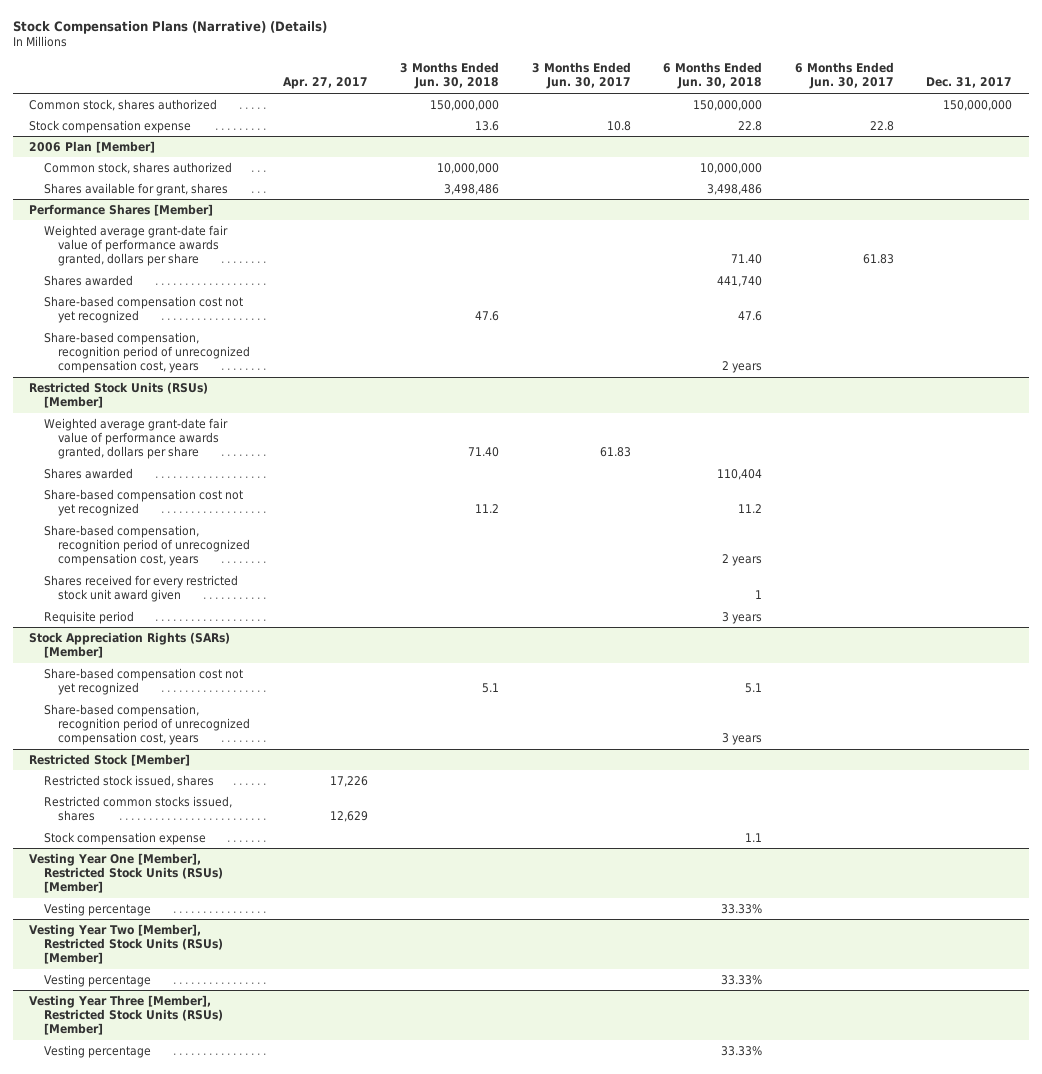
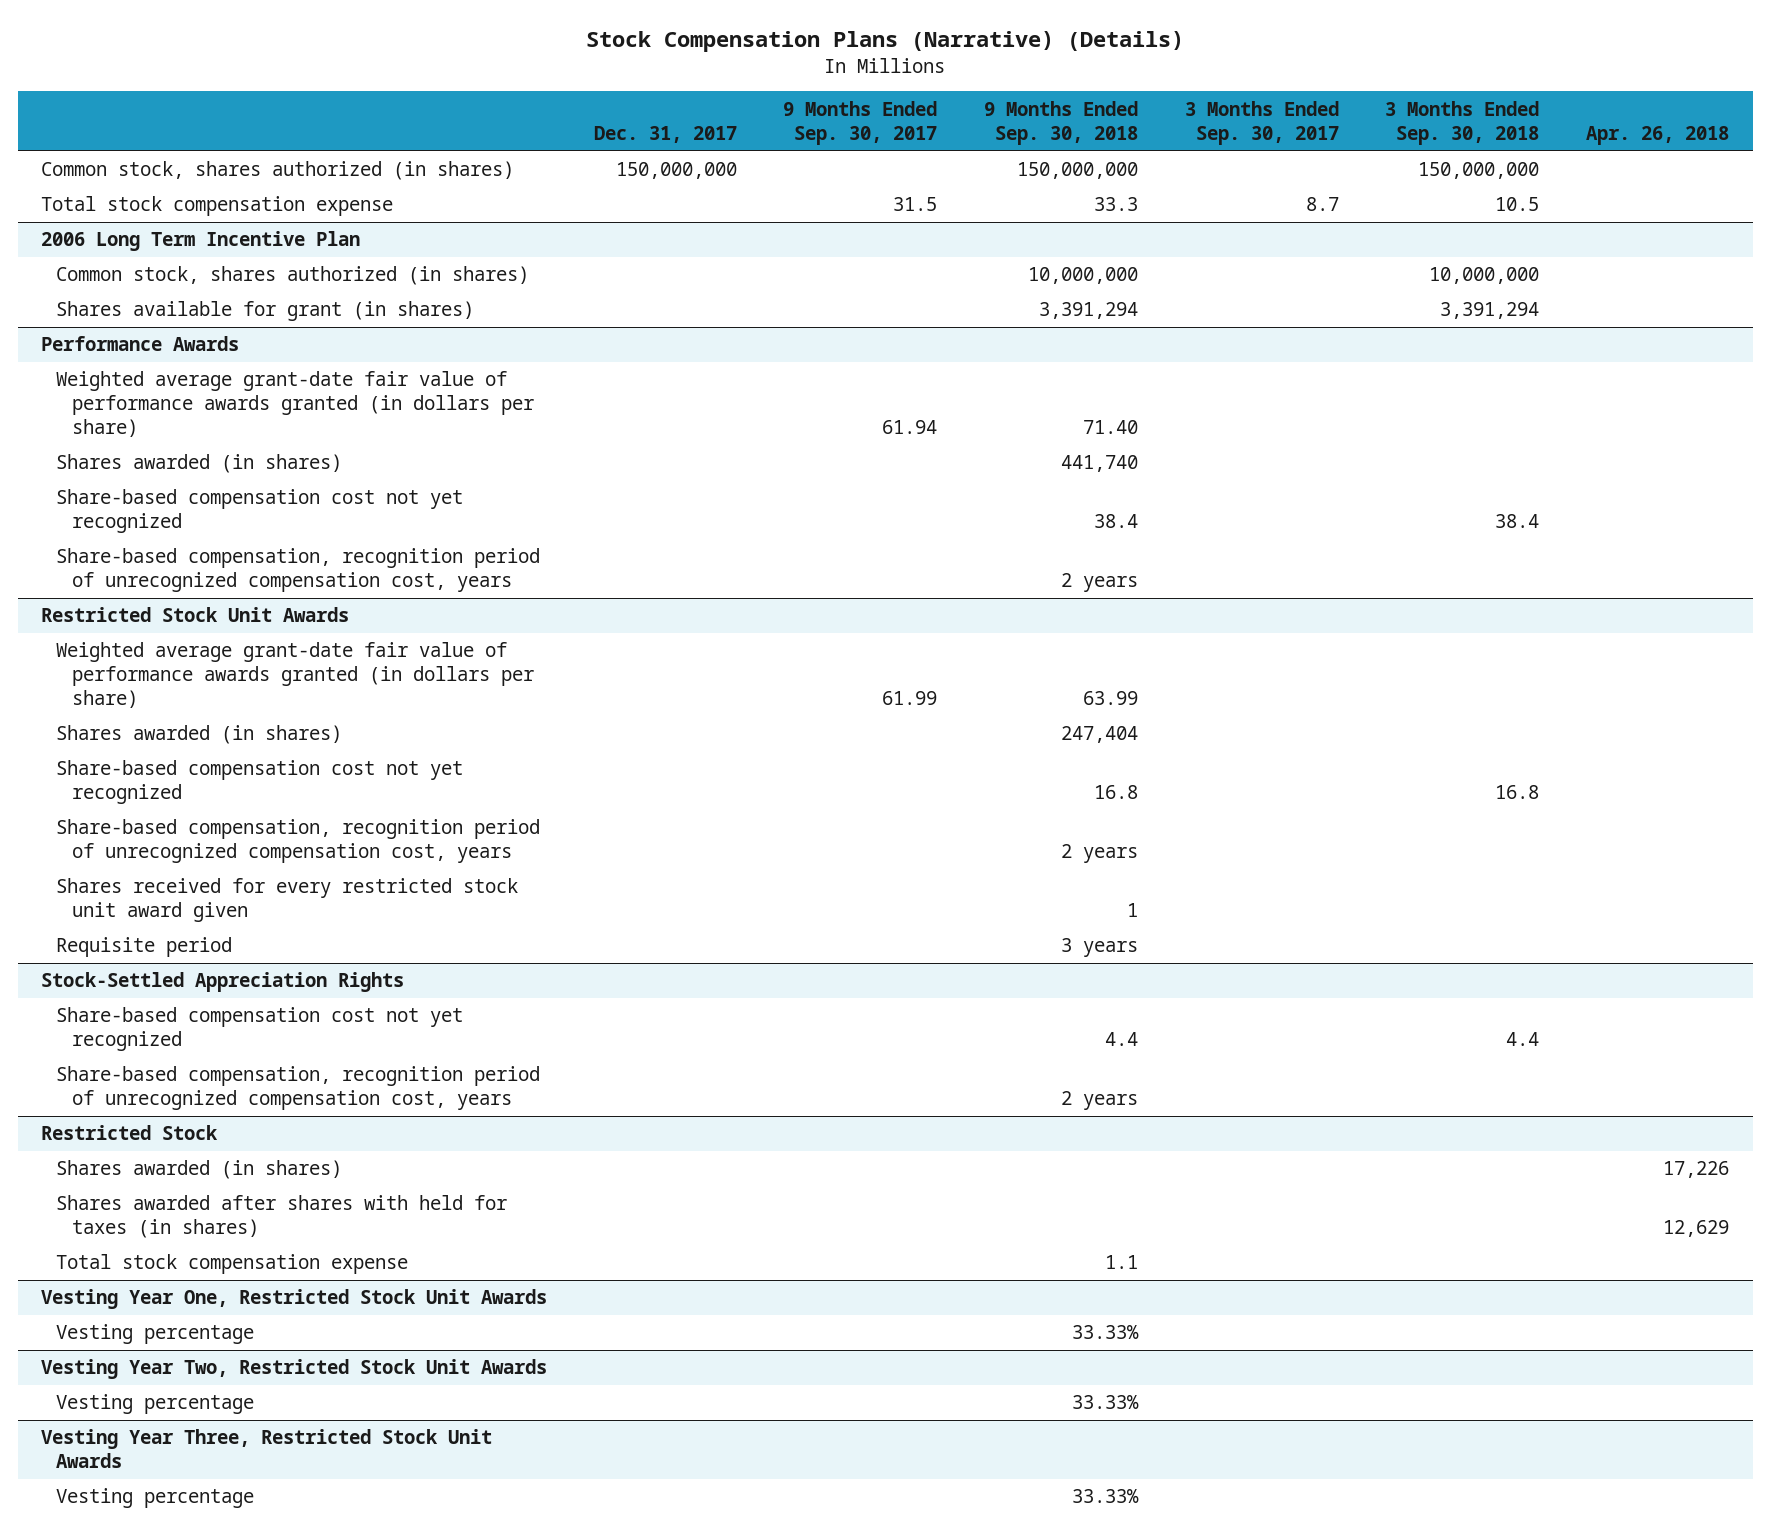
[282,77,368,90] Apr. 27, 2017 -> none
[400,62,500,90] 3 Months Ended Jun. 30, 2018 -> none
[531,62,631,90] 3 Months Ended Jun. 30, 2017 -> none
[663,62,763,90] 6 Months Ended Jun. 30, 2018 -> none
[794,62,894,90] 6 Months Ended Jun. 30, 2017 -> none
none -> [783,100,938,145] 9 Months Ended Sep. 30, 2017
none -> [984,100,1139,145] 9 Months Ended Sep. 30, 2018
none -> [1184,100,1339,145] 3 Months Ended Sep. 30, 2017
none -> [1385,100,1540,145] 3 Months Ended Sep. 30, 2018
none -> [1586,125,1730,145] Apr. 26, 2018
[29,98,218,111] Common stock, shares authorized -> [40,161,514,181] Common stock, shares authorized (in shares)
[29,119,192,133] Stock compensation expense -> [40,196,393,217] Total stock compensation expense
[29,140,156,153] 2006 Plan [Member] -> [40,231,360,252] 2006 Long Term Incentive Plan
[43,161,232,174] Common stock, shares authorized -> [56,266,530,286] Common stock, shares authorized (in shares)
[43,182,228,196] Shares available for grant, shares -> [56,301,475,322] Shares available for grant (in shares)
[29,203,214,216] Performance Shares [Member] -> [40,336,239,352] Performance Awards
[43,224,228,267] Weighted average grant-date fair value of performance awards granted, dollars per share -> [56,371,534,438] Weighted average grant-date fair value of performance awards granted (in dollars per share)
[43,274,133,286] Shares awarded -> [56,454,343,474] Shares awarded (in shares)
[29,381,209,408] Restricted Stock Units (RSUs) [Member] -> [40,607,349,623] Restricted Stock Unit Awards
[43,417,228,460] Weighted average grant-date fair value of performance awards granted, dollars per share -> [56,642,534,709] Weighted average grant-date fair value of performance awards granted (in dollars per share)
[43,467,133,479] Shares awarded -> [56,725,343,745] Shares awarded (in shares)
[29,631,231,658] Stock Appreciation Rights (SARs) [Member] -> [40,972,404,993] Stock-Settled Appreciation Rights
[29,753,191,766] Restricted Stock [Member] -> [40,1125,218,1141] Restricted Stock
[43,774,214,787] Restricted stock issued, shares -> [56,1160,343,1180] Shares awarded (in shares)
[43,795,232,821] Restricted common stocks issued, shares -> [56,1195,508,1239] Shares awarded after shares with held for taxes (in shares)
[43,831,206,845] Stock compensation expense -> [56,1254,409,1275] Total stock compensation expense
[29,852,223,894] Vesting Year One [Member], Restricted Stock Units (RSUs) [Member] -> [40,1289,547,1310] Vesting Year One, Restricted Stock Unit Awards
[29,923,223,965] Vesting Year Two [Member], Restricted Stock Units (RSUs) [Member] -> [40,1359,547,1380] Vesting Year Two, Restricted Stock Unit Awards
[29,994,223,1036] Vesting Year Three [Member], Restricted Stock Units (RSUs) [Member] -> [40,1429,492,1469] Vesting Year Three, Restricted Stock Unit Awards

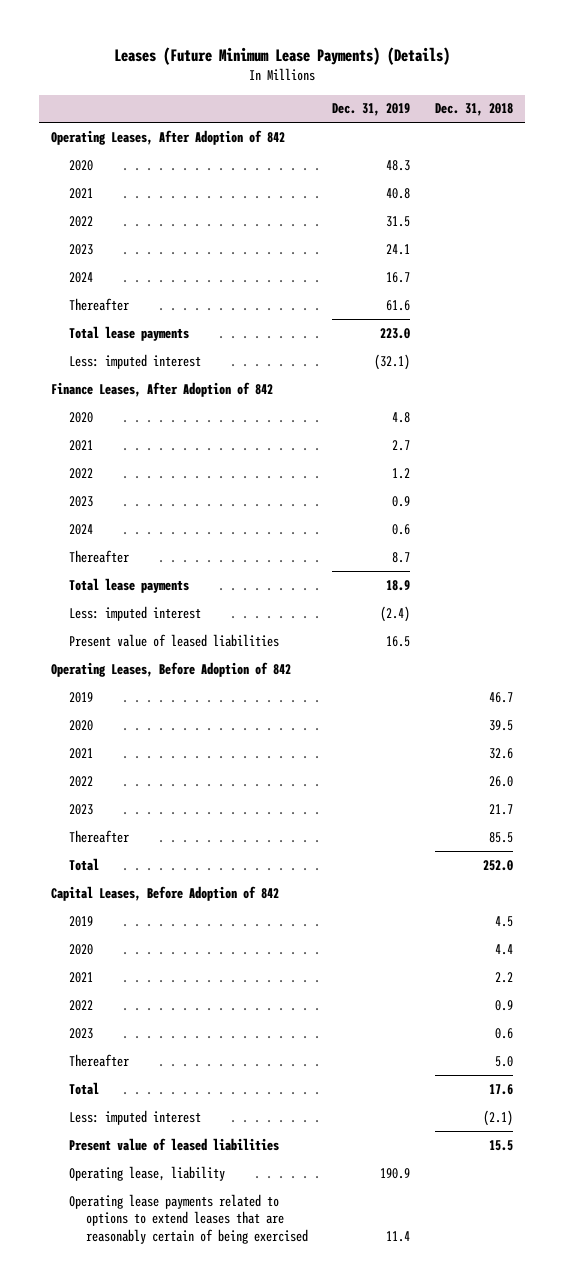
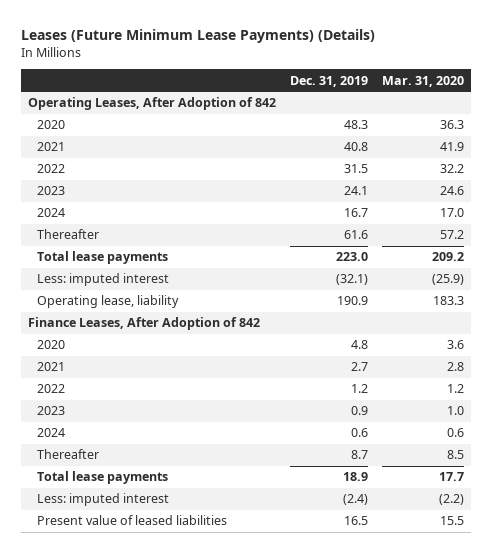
[434,103,513,117] Dec. 31, 2018 -> none
none -> [382,75,465,87] Mar. 31, 2020
[68,1165,225,1181] Operating lease, liability -> [37,295,180,309] Operating lease, liability
[51,661,292,677] Operating Leases, Before Adoption of 842 -> none
[68,691,93,703] 2019 -> none
[68,719,93,731] 2020 -> none
[68,747,93,759] 2021 -> none
[68,775,93,787] 2022 -> none
[68,803,93,815] 2023 -> none
[68,829,129,843] Thereafter -> none
[68,857,99,871] Total -> none
[51,885,280,901] Capital Leases, Before Adoption of 842 -> none
[68,915,93,927] 2019 -> none
[68,943,93,955] 2020 -> none
[68,971,93,983] 2021 -> none
[68,999,93,1011] 2022 -> none
[68,1027,93,1039] 2023 -> none
[68,1053,129,1067] Thereafter -> none
[68,1081,99,1095] Total -> none
[68,1109,201,1125] Less: imputed interest -> none
[68,1137,279,1151] Present value of leased liabilities -> none
[68,1193,309,1244] Operating lease payments related to options to extend leases that are reasonably certain of being exercised -> none

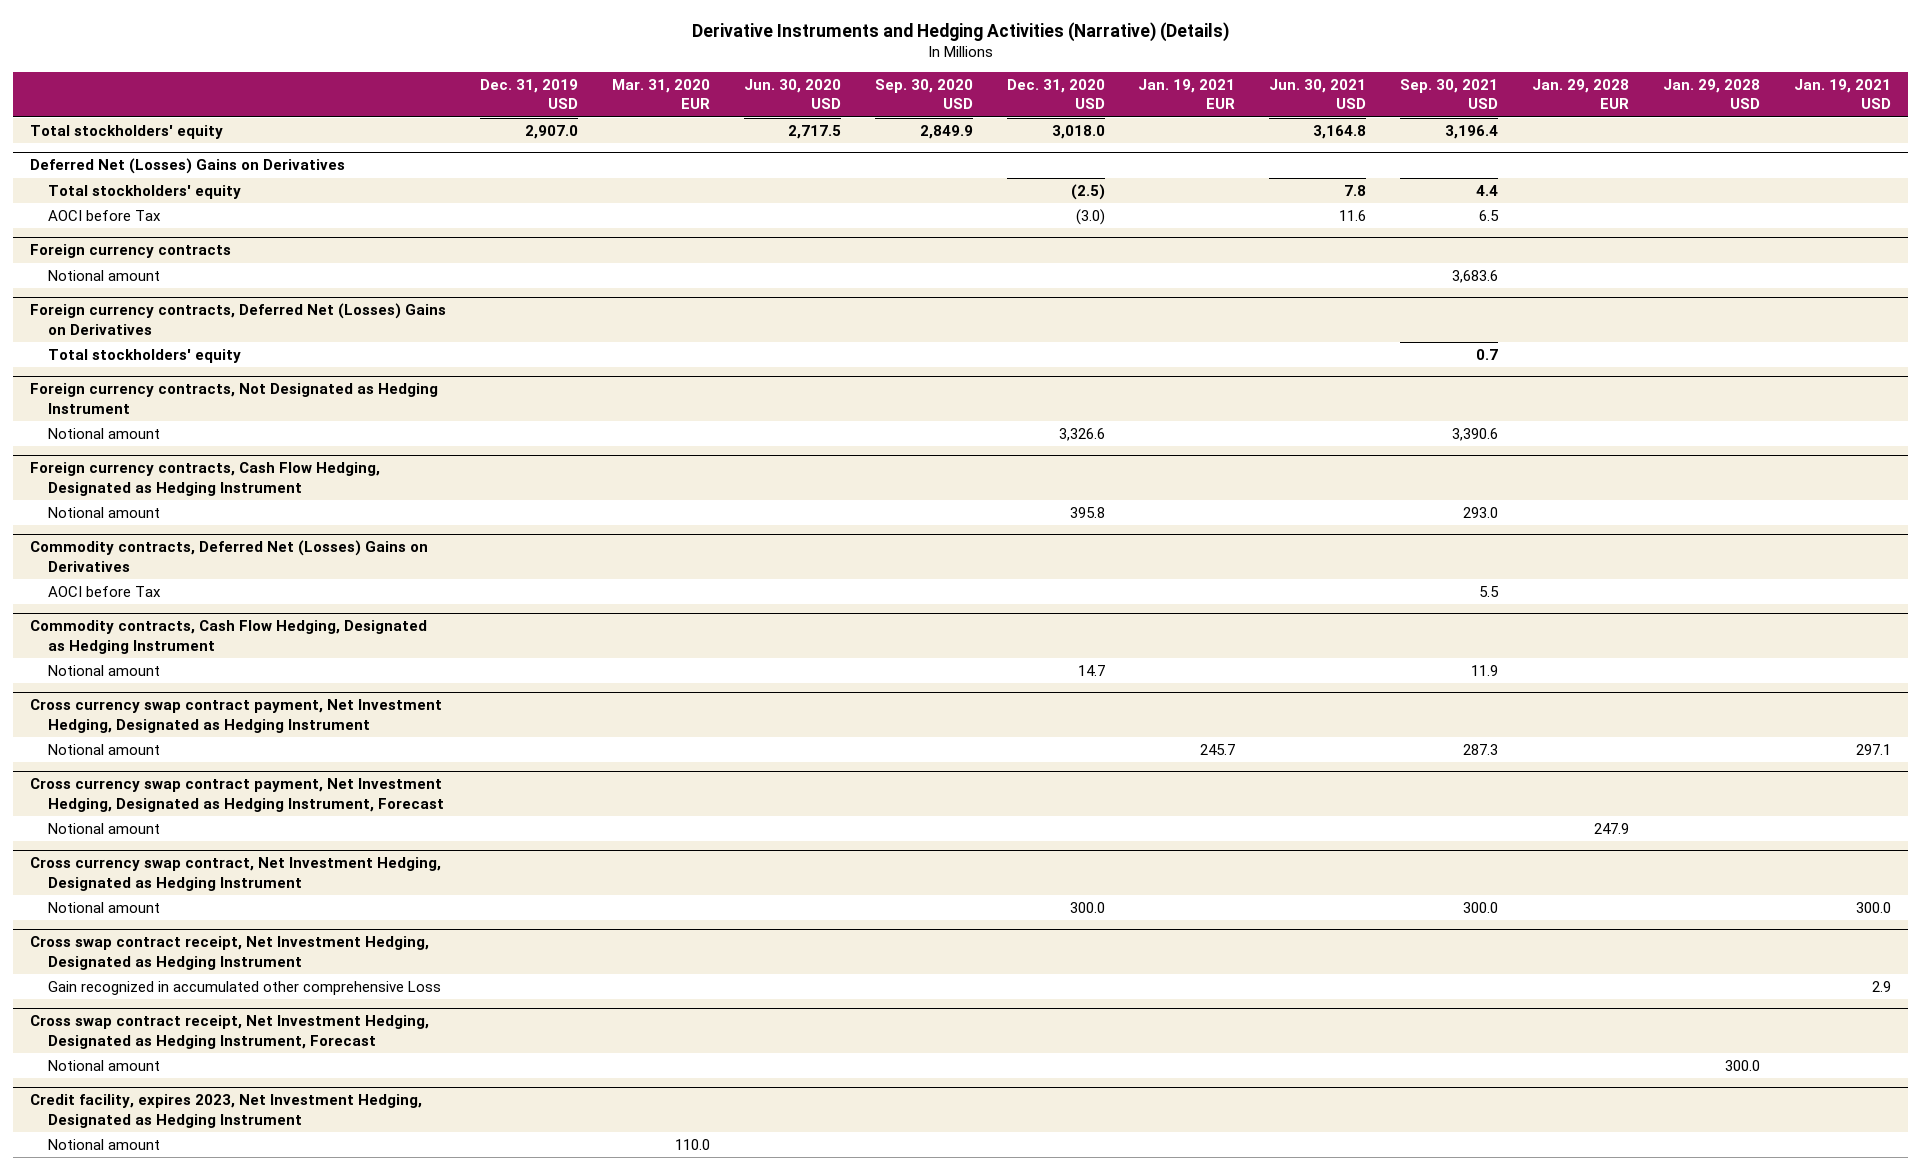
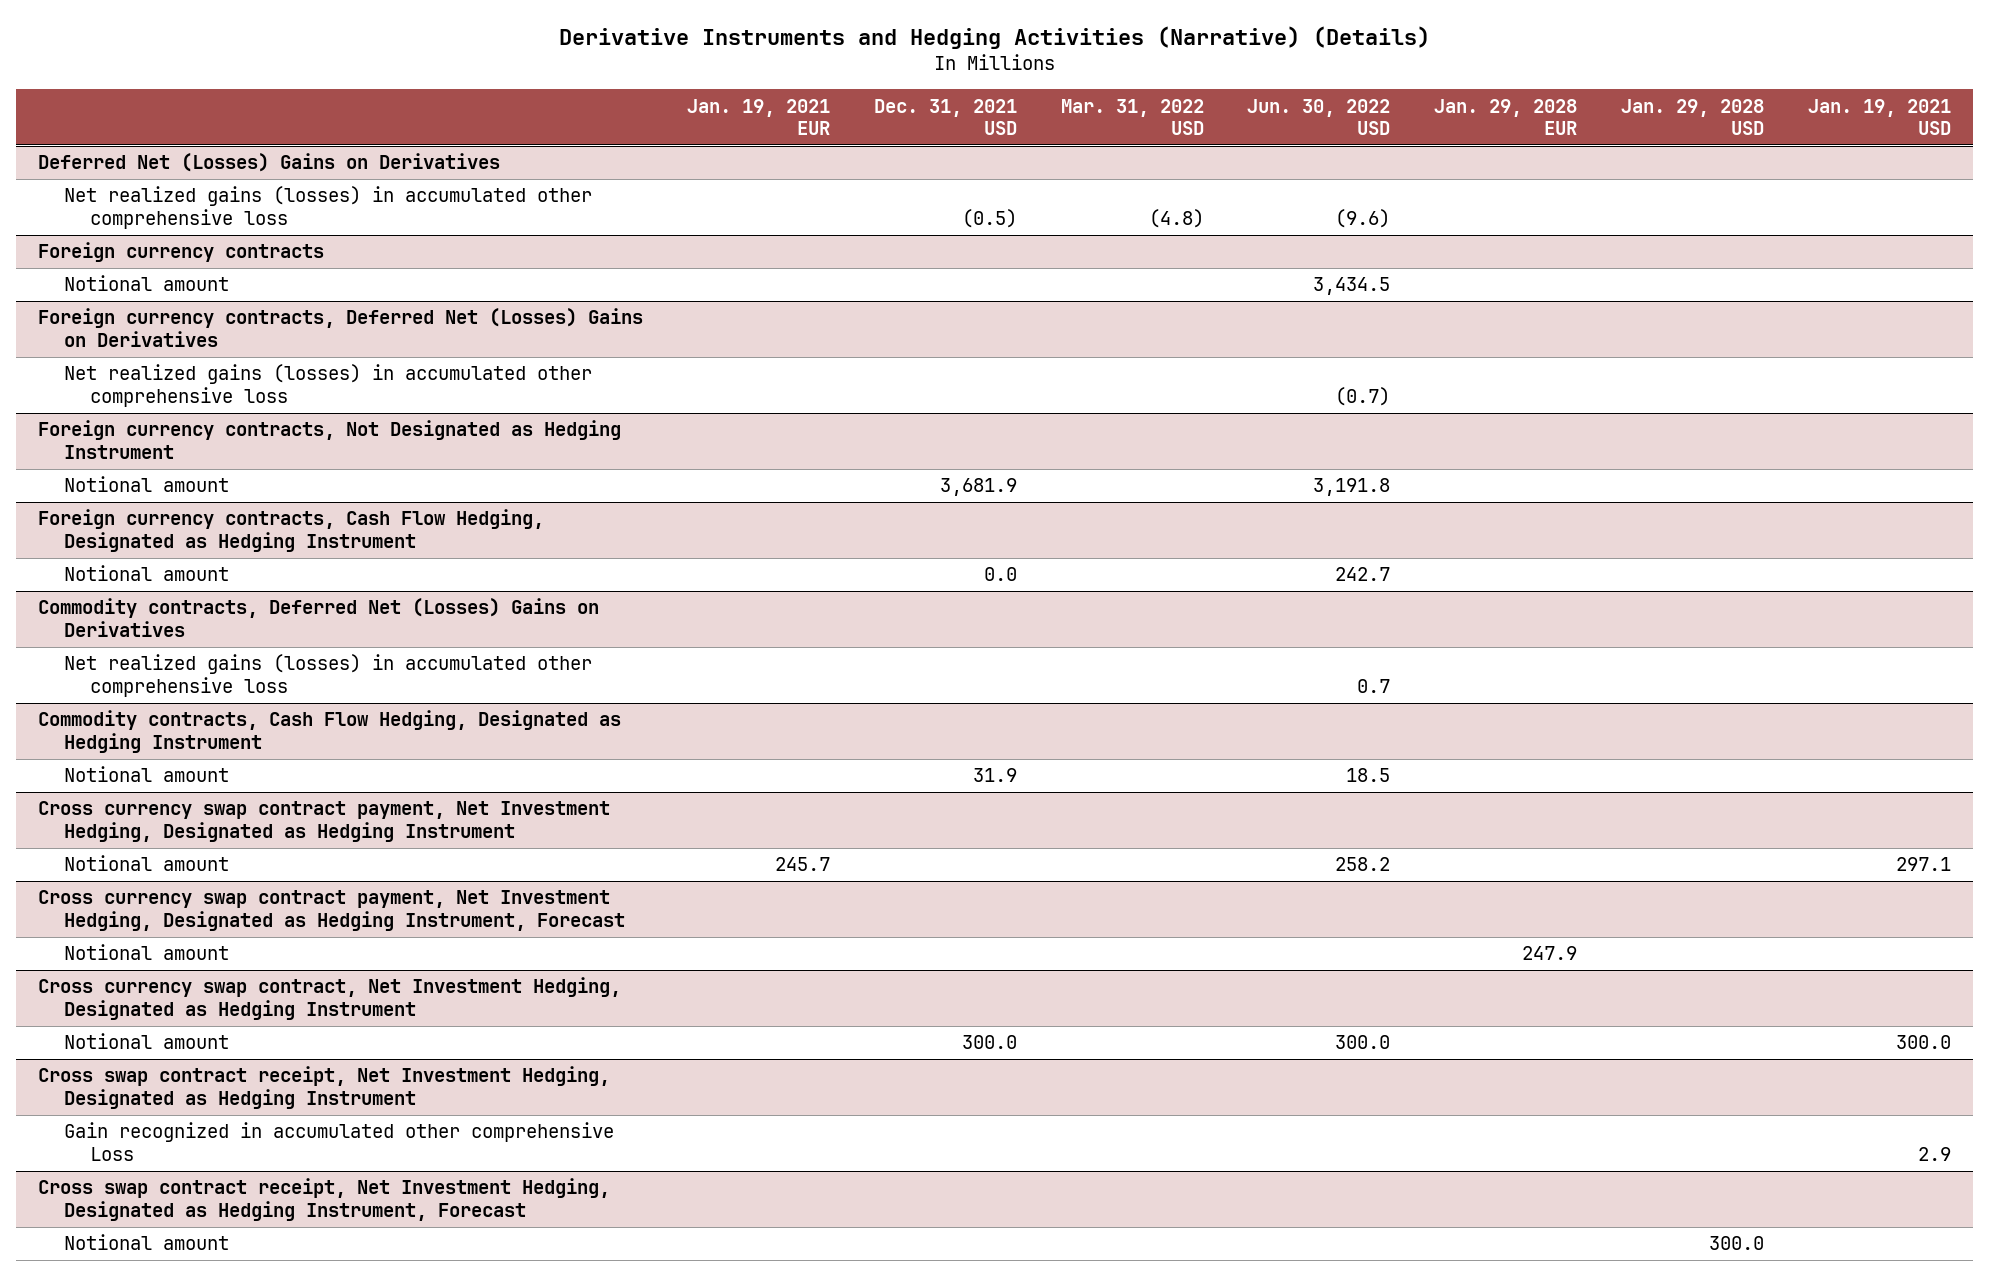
[480,79,579,110] Dec. 31, 2019 USD -> none
[612,79,711,110] Mar. 31, 2020 EUR -> none
[743,79,841,110] Jun. 30, 2020 USD -> none
[874,79,973,110] Sep. 30, 2020 USD -> none
[1006,79,1105,110] Dec. 31, 2020 USD -> none
[1269,79,1367,110] Jun. 30, 2021 USD -> none
[1400,79,1499,110] Sep. 30, 2021 USD -> none
none -> [873,98,1017,135] Dec. 31, 2021 USD
none -> [1060,98,1204,135] Mar. 31, 2022 USD
none -> [1247,98,1391,135] Jun. 30, 2022 USD
[30,124,224,139] Total stockholders' equity -> none
[48,184,242,199] Total stockholders' equity -> none
[48,209,162,221] AOCI before Tax -> [64,186,593,229] Net realized gains (losses) in accumulated other comprehensive loss
[48,348,242,363] Total stockholders' equity -> none
none -> [64,364,593,407] Net realized gains (losses) in accumulated other comprehensive loss
[48,585,162,597] AOCI before Tax -> [64,654,593,697] Net realized gains (losses) in accumulated other comprehensive loss
[30,1094,423,1128] Credit facility, expires 2023, Net Investment Hedging, Designated as Hedging Instrument -> none
[48,1138,161,1150] Notional amount -> none

